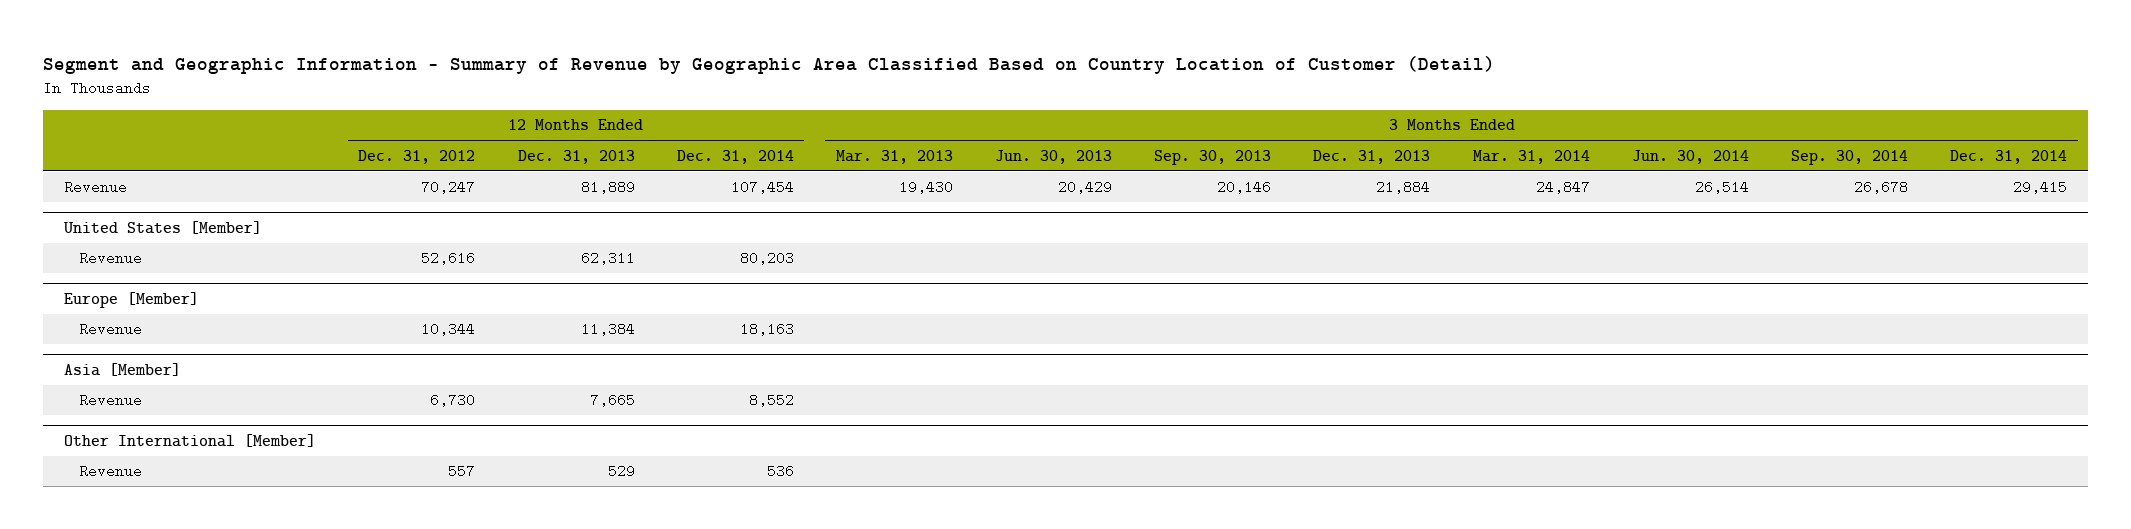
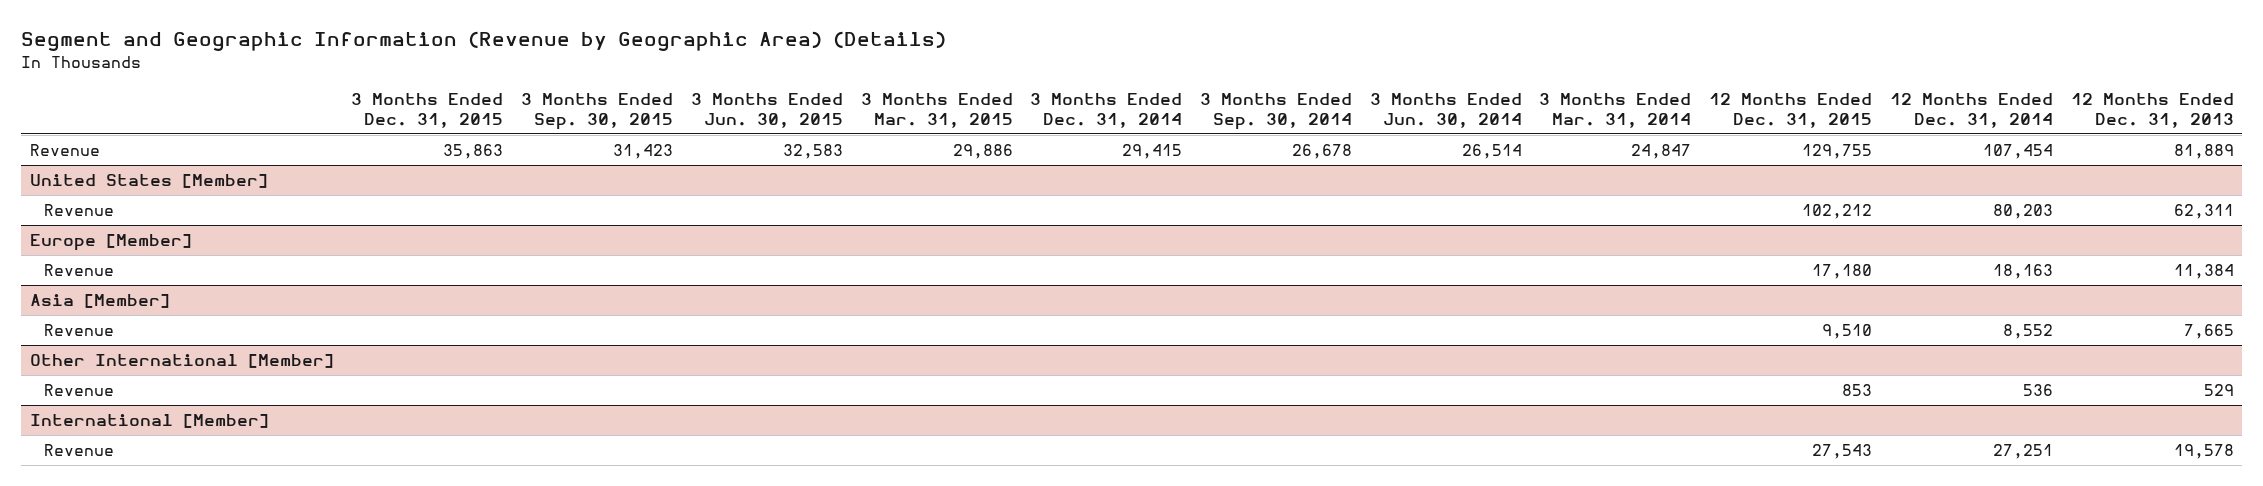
[43,55,1496,74] Segment and Geographic Information - Summary of Revenue by Geographic Area Classified Based on Country Location of Customer (Detail) -> [20,30,946,51] Segment and Geographic Information (Revenue by Geographic Area) (Details)
[358,149,476,164] Dec. 31, 2012 -> none
[835,149,953,164] Mar. 31, 2013 -> none
[995,149,1113,164] Jun. 30, 2013 -> none
[1154,149,1272,165] Sep. 30, 2013 -> none
[1313,149,1431,164] Dec. 31, 2013 -> none
none -> [351,92,504,128] 3 Months Ended Dec. 31, 2015
none -> [521,92,674,130] 3 Months Ended Sep. 30, 2015
none -> [690,92,843,128] 3 Months Ended Jun. 30, 2015
none -> [860,92,1013,128] 3 Months Ended Mar. 31, 2015
none -> [1709,92,1873,128] 12 Months Ended Dec. 31, 2015
none -> [29,414,269,429] International [Member]
none -> [44,444,115,457] Revenue

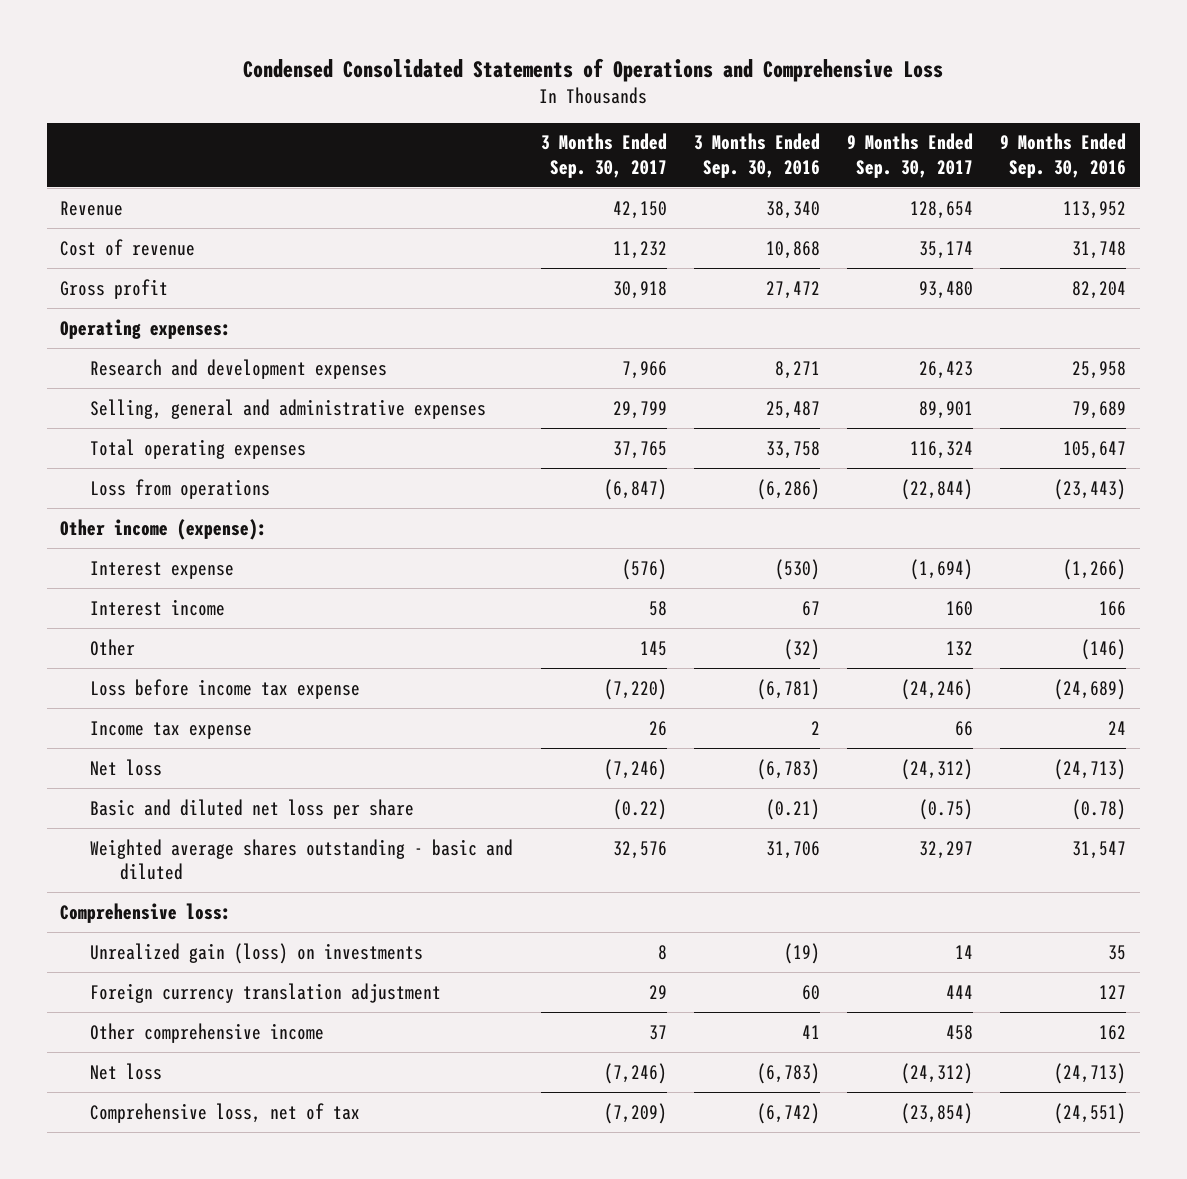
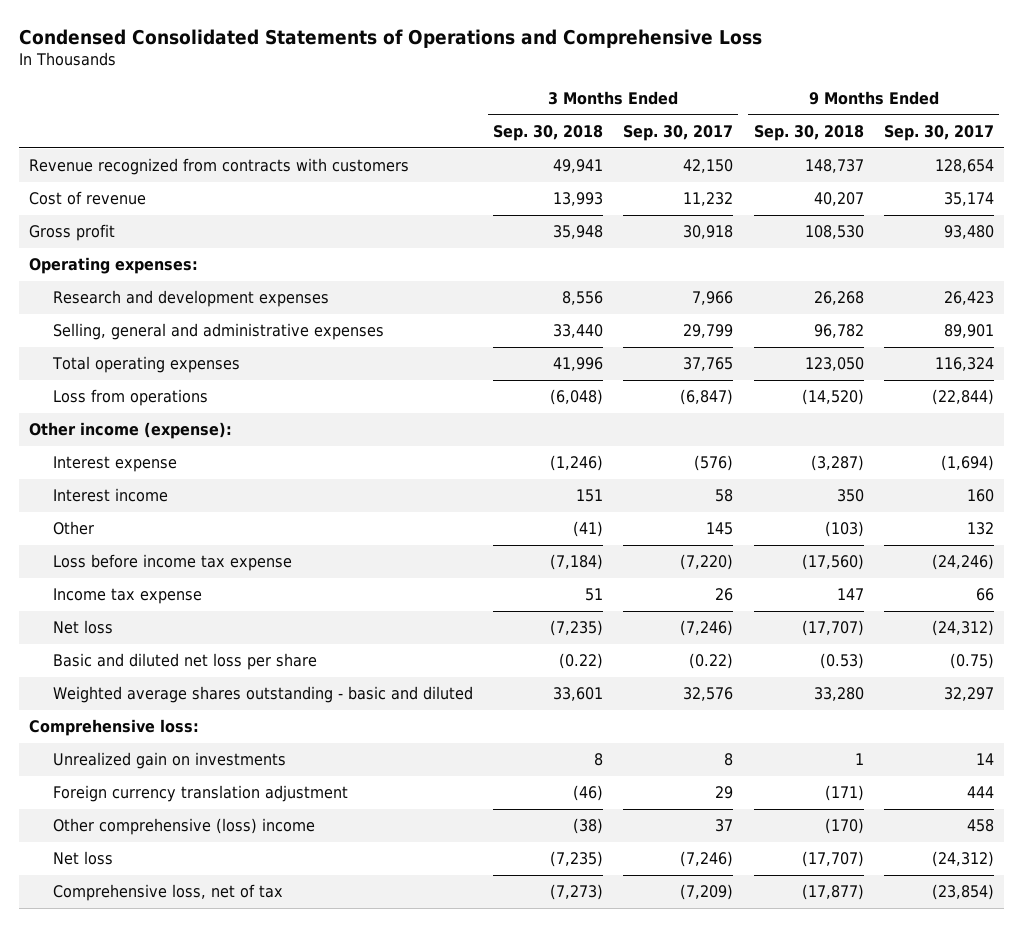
[693,133,820,178] 3 Months Ended Sep. 30, 2016 -> none
[1000,133,1127,178] 9 Months Ended Sep. 30, 2016 -> none
none -> [492,124,603,141] Sep. 30, 2018
none -> [753,124,864,141] Sep. 30, 2018
[60,200,124,216] Revenue -> [28,158,409,176] Revenue recognized from contracts with customers
[90,942,424,964] Unrealized gain (loss) on investments -> [52,752,286,770] Unrealized gain on investments
[90,1022,325,1043] Other comprehensive income -> [52,818,315,836] Other comprehensive (loss) income

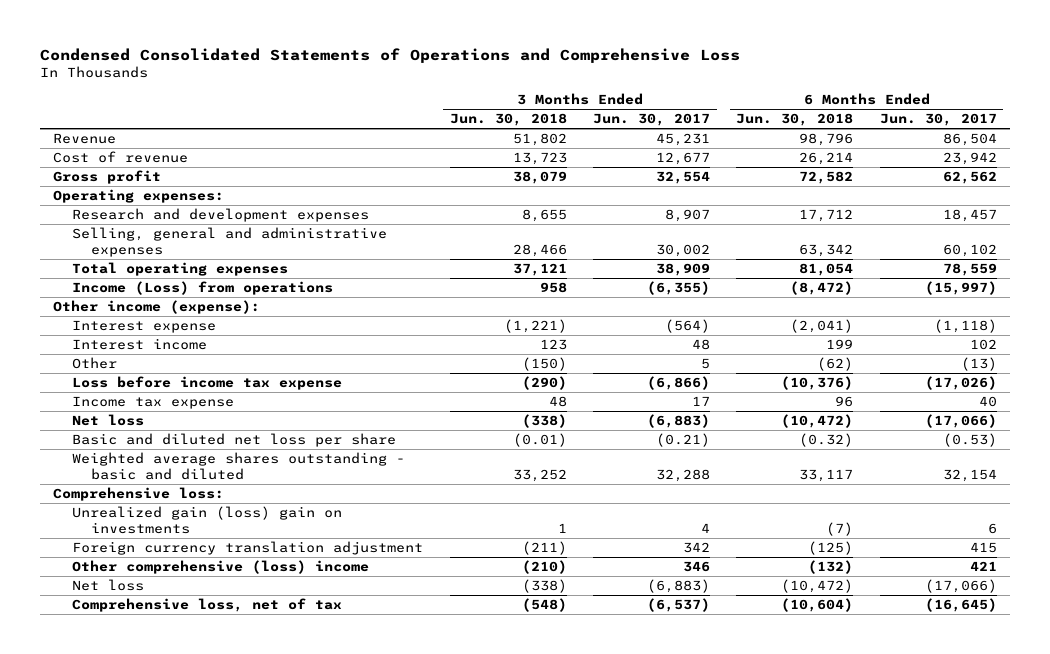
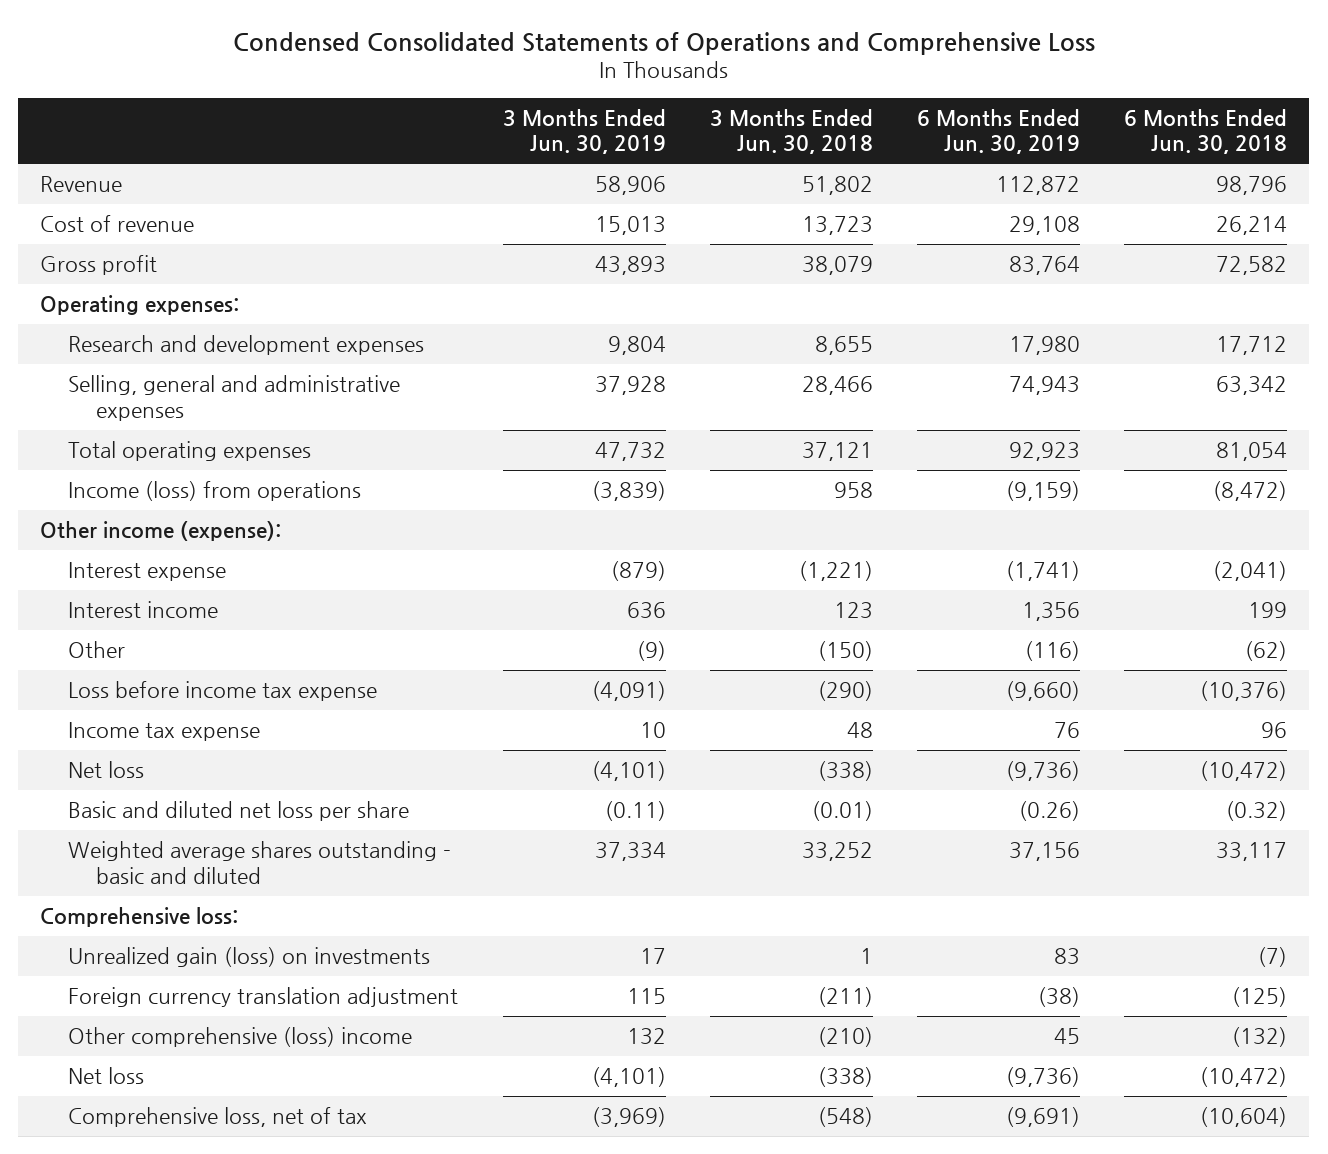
[592,113,710,127] Jun. 30, 2017 -> none
[879,113,997,127] Jun. 30, 2017 -> none
none -> [502,108,666,155] 3 Months Ended Jun. 30, 2019
none -> [916,108,1080,155] 6 Months Ended Jun. 30, 2019
[72,281,334,296] Income (Loss) from operations -> [68,481,362,502] Income (loss) from operations
[72,506,343,535] Unrealized gain (loss) gain on investments -> [68,947,431,968] Unrealized gain (loss) on investments

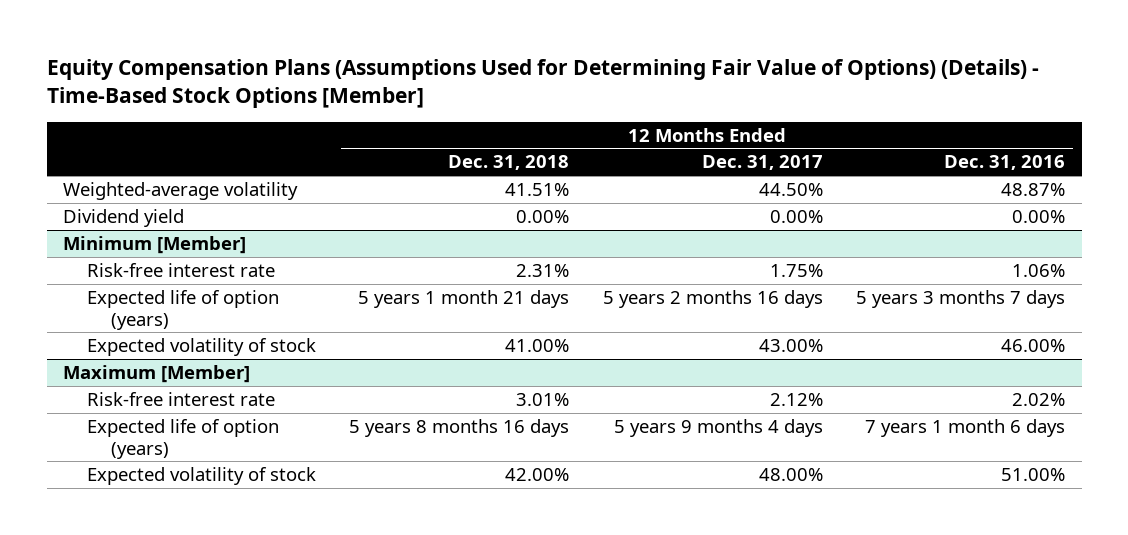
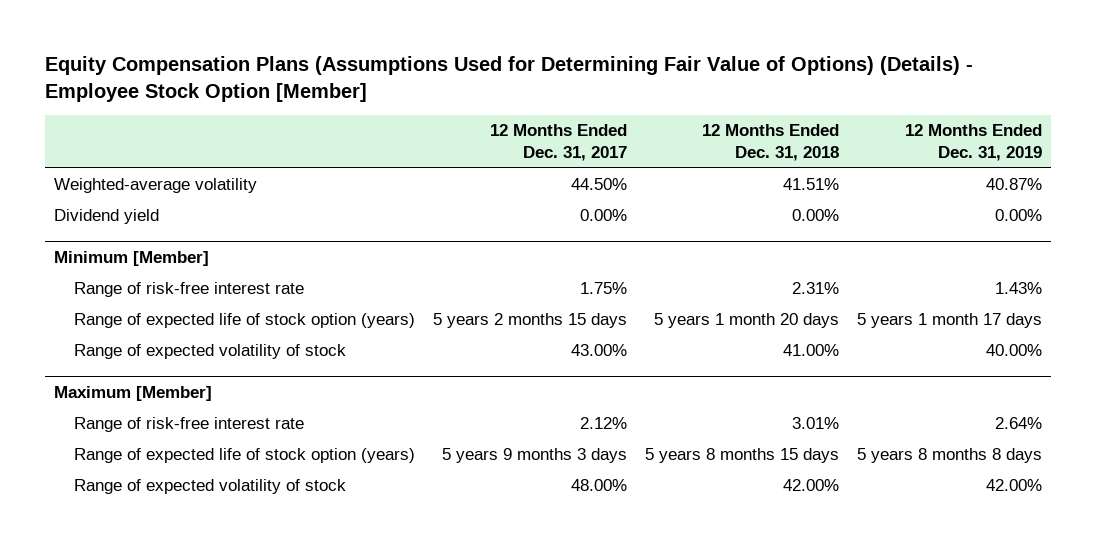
[46,58,1039,109] Equity Compensation Plans (Assumptions Used for Determining Fair Value of Options) (Details) - Time-Based Stock Options [Member] -> [44,56,973,102] Equity Compensation Plans (Assumptions Used for Determining Fair Value of Options) (Details) - Employee Stock Option [Member]
[943,155,1065,171] Dec. 31, 2016 -> none
none -> [905,124,1043,162] 12 Months Ended Dec. 31, 2019
[87,262,276,277] Risk-free interest rate -> [73,282,304,298] Range of risk-free interest rate
[87,289,280,330] Expected life of option (years) -> [73,313,415,329] Range of expected life of stock option (years)
[358,289,570,308] 5 years 1 month 21 days -> [654,313,840,329] 5 years 1 month 20 days
[602,289,823,308] 5 years 2 months 16 days -> [433,313,628,329] 5 years 2 months 15 days
[87,337,317,356] Expected volatility of stock -> [73,344,346,360] Range of expected volatility of stock
[87,391,276,406] Risk-free interest rate -> [73,417,304,433] Range of risk-free interest rate
[87,418,280,459] Expected life of option (years) -> [73,448,415,464] Range of expected life of stock option (years)
[349,418,570,437] 5 years 8 months 16 days -> [645,448,840,464] 5 years 8 months 15 days
[613,418,823,437] 5 years 9 months 4 days -> [442,448,628,464] 5 years 9 months 3 days
[87,466,317,485] Expected volatility of stock -> [73,479,346,495] Range of expected volatility of stock

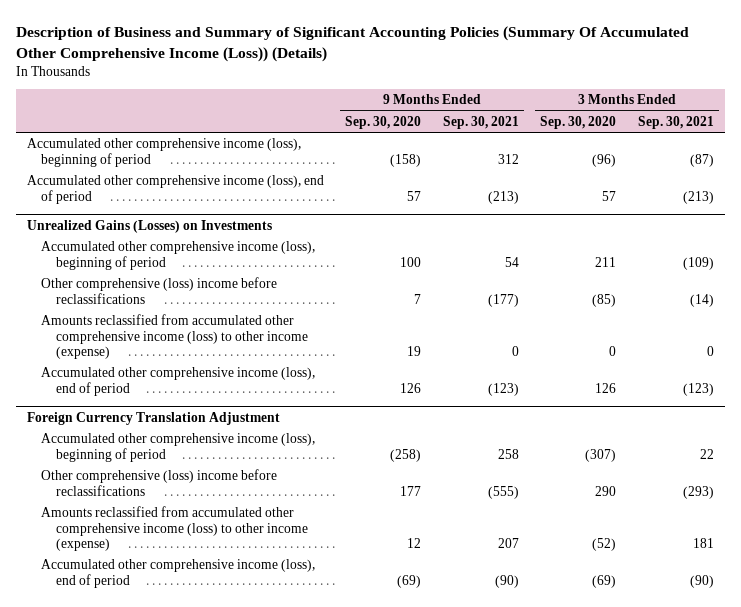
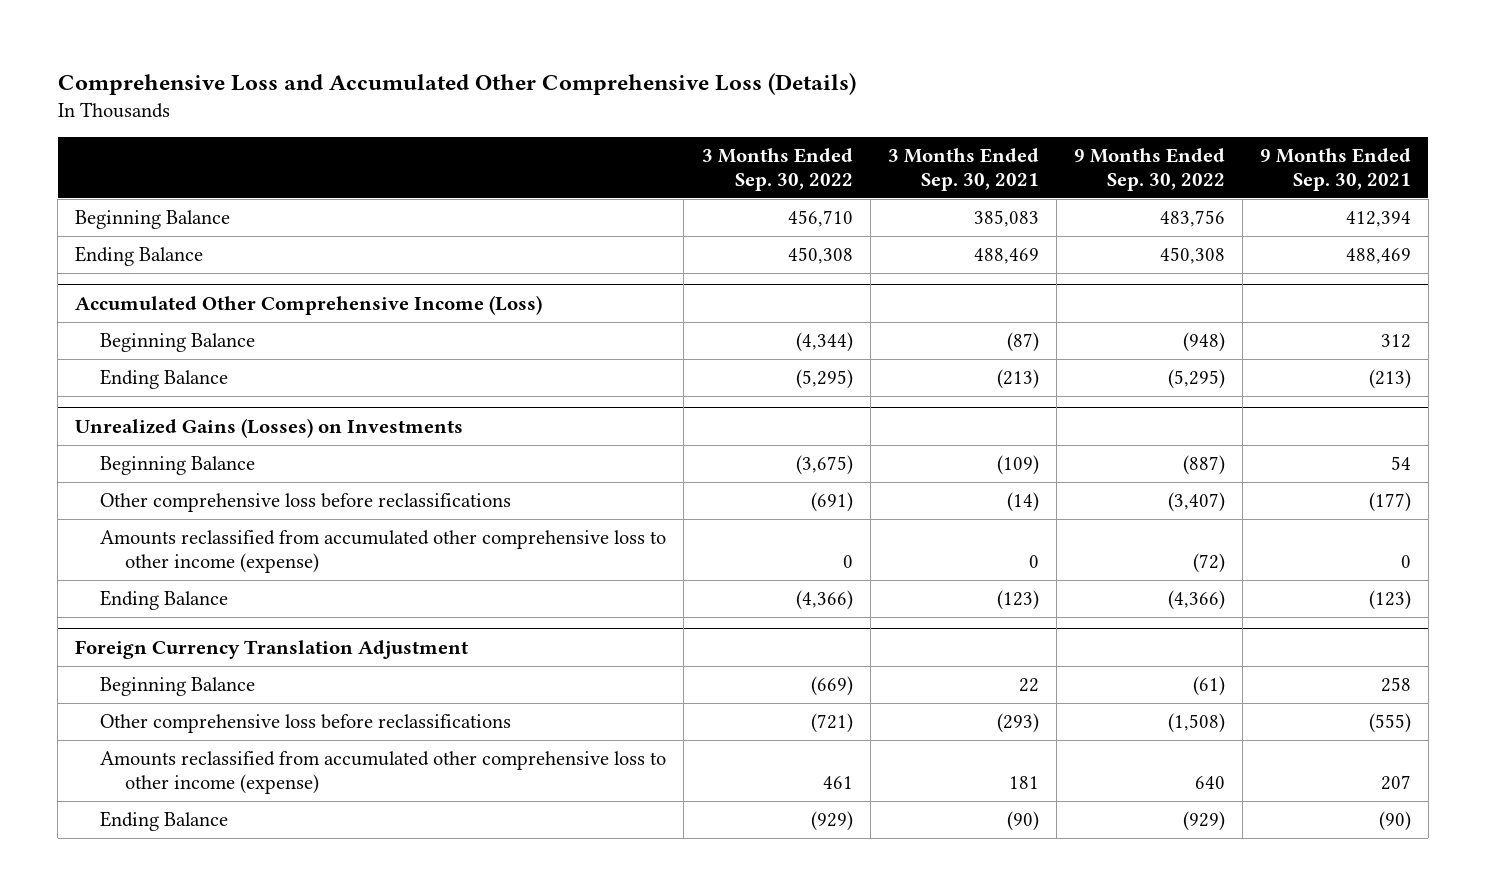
[16,25,690,62] Description of Business and Summary of Significant Accounting Policies (Summary Of Accumulated Other Comprehensive Income (Loss)) (Details) -> [57,72,856,95] Comprehensive Loss and Accumulated Other Comprehensive Loss (Details)
[345,115,422,129] Sep. 30, 2020 -> none
[540,115,617,129] Sep. 30, 2020 -> none
none -> [701,148,853,192] 3 Months Ended Sep. 30, 2022
none -> [1073,148,1225,192] 9 Months Ended Sep. 30, 2022
none -> [75,209,231,229] Beginning Balance
none -> [75,245,204,266] Ending Balance
none -> [75,294,543,315] Accumulated Other Comprehensive Income (Loss)
[26,138,301,167] Accumulated other comprehensive income (loss), beginning of period -> [100,332,256,352] Beginning Balance
[26,175,324,204] Accumulated other comprehensive income (loss), end of period -> [100,368,229,389] Ending Balance
[41,241,316,270] Accumulated other comprehensive income (loss), beginning of period -> [100,455,256,475] Beginning Balance
[41,277,278,304] Other comprehensive (loss) income before reclassifications -> [100,492,512,512] Other comprehensive loss before reclassifications
[41,314,308,359] Amounts reclassified from accumulated other comprehensive income (loss) to other income (expense) -> [100,529,667,573] Amounts reclassified from accumulated other comprehensive loss to other income (expense)
[41,367,316,396] Accumulated other comprehensive income (loss), end of period -> [100,589,229,610] Ending Balance
[41,559,316,588] Accumulated other comprehensive income (loss), end of period -> none
[41,433,316,462] Accumulated other comprehensive income (loss), beginning of period -> [100,676,256,696] Beginning Balance
[41,469,278,496] Other comprehensive (loss) income before reclassifications -> [100,713,512,733] Other comprehensive loss before reclassifications
[41,506,308,551] Amounts reclassified from accumulated other comprehensive income (loss) to other income (expense) -> [100,750,667,794] Amounts reclassified from accumulated other comprehensive loss to other income (expense)
none -> [100,810,229,831] Ending Balance

